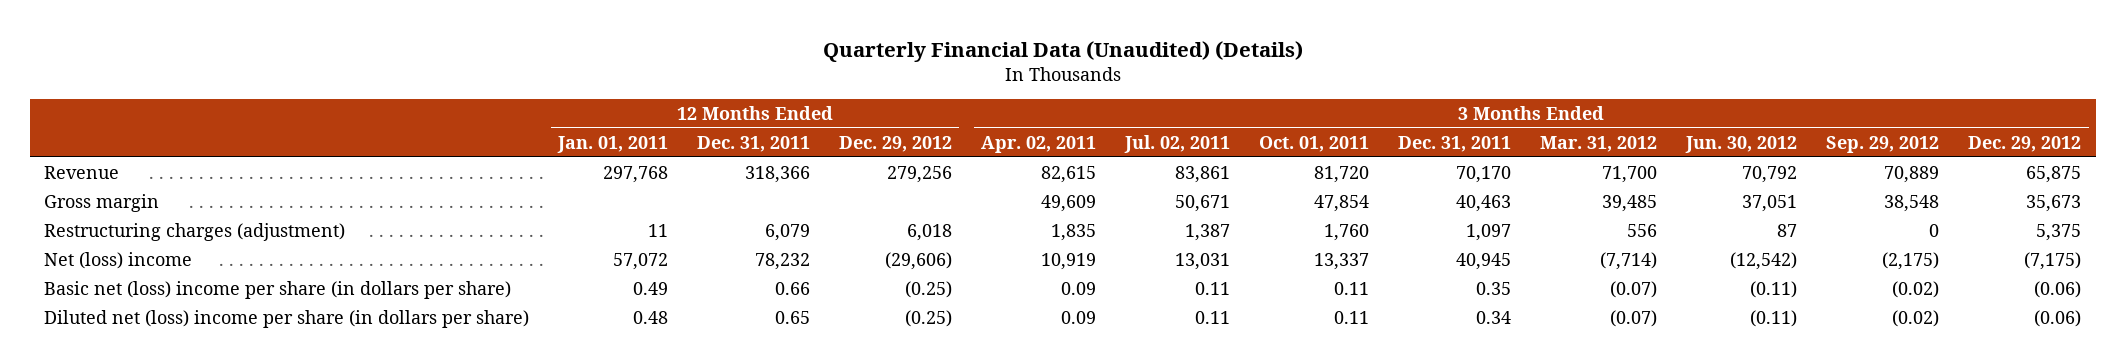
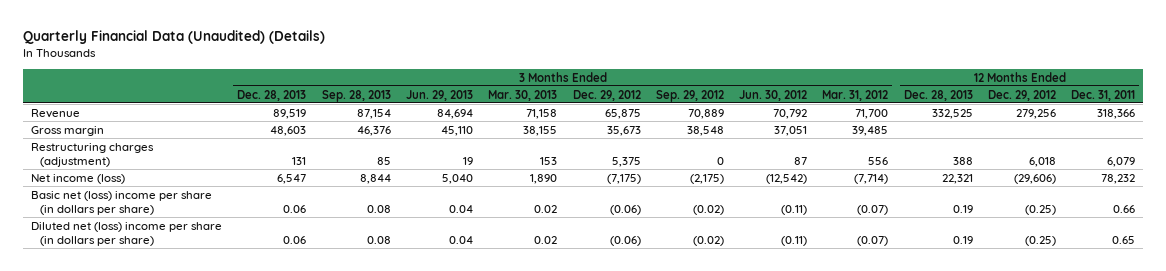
[557,135,669,153] Jan. 01, 2011 -> none
[981,135,1097,153] Apr. 02, 2011 -> none
[1124,134,1231,153] Jul. 02, 2011 -> none
[1259,135,1370,152] Oct. 01, 2011 -> none
[1398,135,1512,152] Dec. 31, 2011 -> none
none -> [237,89,307,101] Dec. 28, 2013
none -> [321,89,391,102] Sep. 28, 2013
none -> [405,89,473,101] Jun. 29, 2013
none -> [488,89,558,101] Mar. 30, 2013
none -> [903,89,973,101] Dec. 28, 2013
[44,251,193,269] Net (loss) income -> [31,173,126,184] Net income (loss)

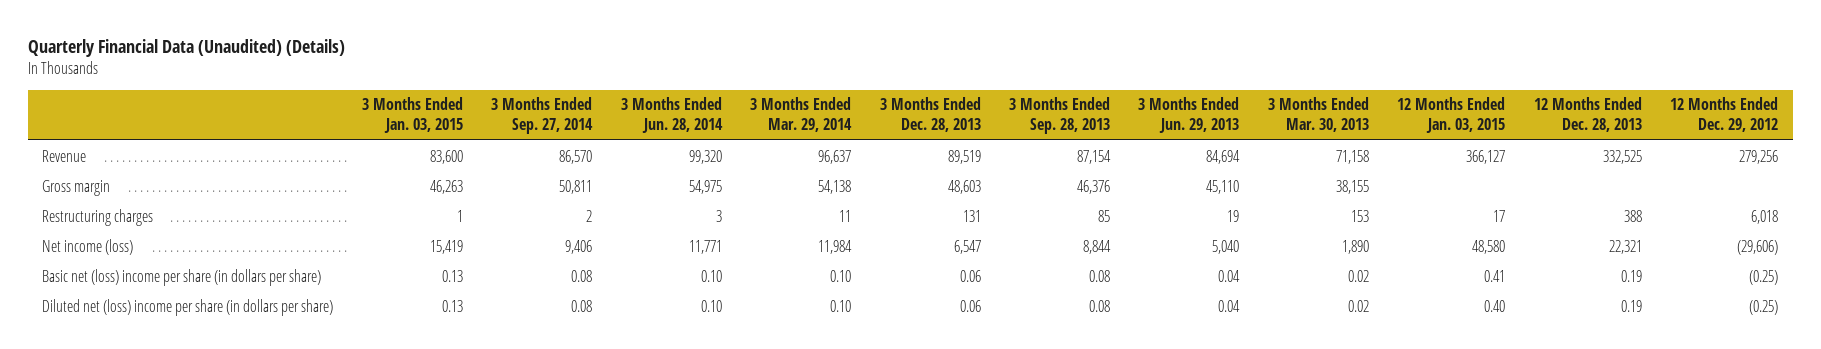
[572,89,641,101] Dec. 29, 2012 -> none
[655,89,724,102] Sep. 29, 2012 -> none
[739,89,808,101] Jun. 30, 2012 -> none
[822,89,889,101] Mar. 31, 2012 -> none
[1071,89,1136,101] Dec. 31, 2011 -> none
none -> [361,97,463,134] 3 Months Ended Jan. 03, 2015
none -> [491,97,594,135] 3 Months Ended Sep. 27, 2014
none -> [620,97,723,134] 3 Months Ended Jun. 28, 2014
none -> [750,97,853,133] 3 Months Ended Mar. 29, 2014
none -> [1397,97,1506,134] 12 Months Ended Jan. 03, 2015
[31,142,155,167] Restructuring charges (adjustment) -> [42,208,154,226] Restructuring charges

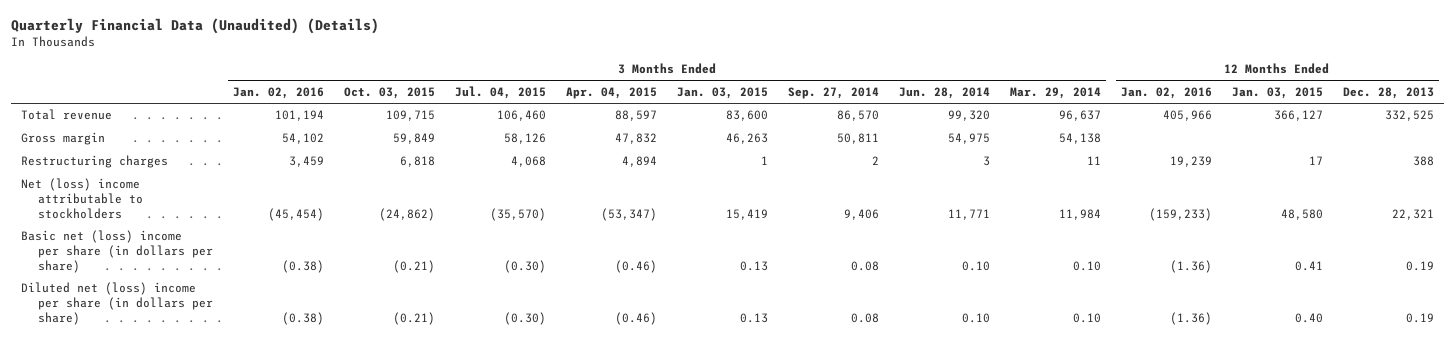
[879,97,981,133] 3 Months Ended Dec. 28, 2013 -> none
[1009,97,1111,135] 3 Months Ended Sep. 28, 2013 -> none
[1138,97,1240,134] 3 Months Ended Jun. 29, 2013 -> none
[1267,97,1369,133] 3 Months Ended Mar. 30, 2013 -> none
[1670,97,1779,133] 12 Months Ended Dec. 29, 2012 -> none
none -> [233,86,325,99] Jan. 02, 2016
none -> [344,86,436,99] Oct. 03, 2015
none -> [455,85,547,99] Jul. 04, 2015
none -> [566,86,658,99] Apr. 04, 2015
none -> [1120,86,1212,99] Jan. 02, 2016
[42,149,87,162] Revenue -> [21,109,113,121] Total revenue
[42,238,134,255] Net income (loss) -> [21,178,144,220] Net (loss) income attributable to stockholders

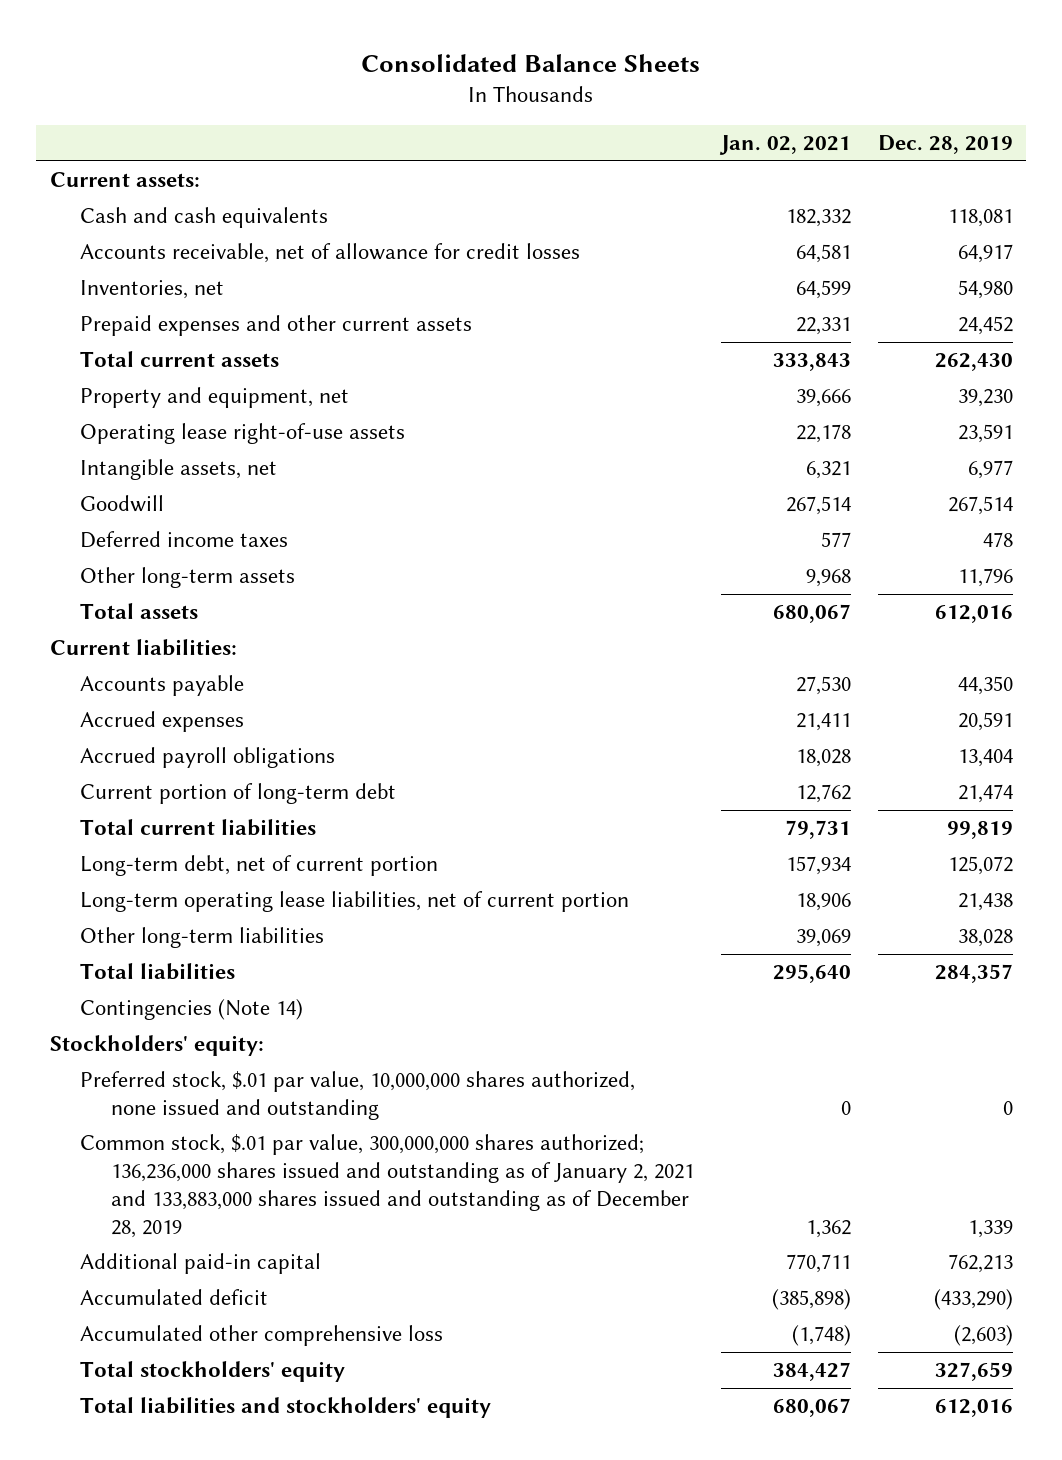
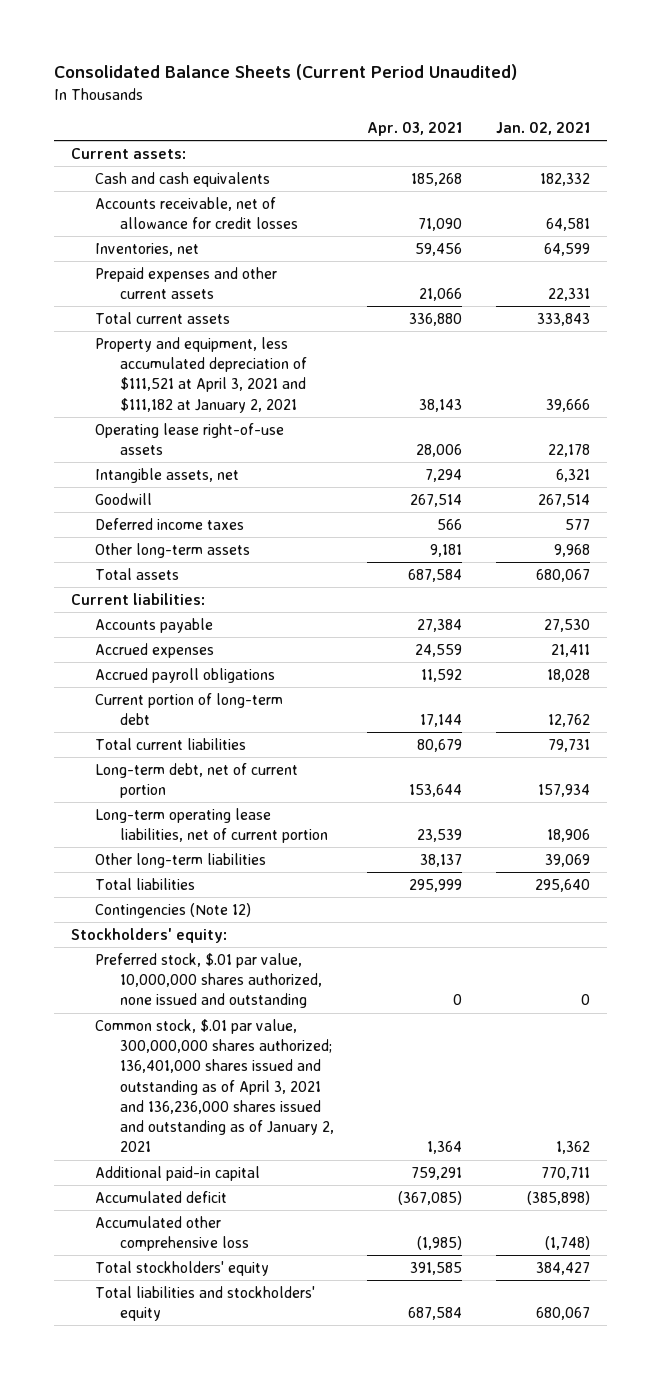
[361,53,701,72] Consolidated Balance Sheets -> [53,64,517,81] Consolidated Balance Sheets (Current Period Unaudited)
[877,135,1013,155] Dec. 28, 2019 -> none
none -> [367,122,463,137] Apr. 03, 2021
[80,387,350,409] Property and equipment, net -> [95,336,307,413] Property and equipment, less accumulated depreciation of $111,521 at April 3, 2021 and $111,182 at January 2, 2021
[80,999,304,1021] Contingencies (Note 14) -> [95,902,252,918] Contingencies (Note 12)
[80,1134,695,1238] Common stock, $.01 par value, 300,000,000 shares authorized; 136,236,000 shares issued and outstanding as of January 2, 2021 and 133,883,000 shares issued and outstanding as of December 28, 2019 -> [95,1018,334,1153] Common stock, $.01 par value, 300,000,000 shares authorized; 136,401,000 shares issued and outstanding as of April 3, 2021 and 136,236,000 shares issued and outstanding as of January 2, 2021

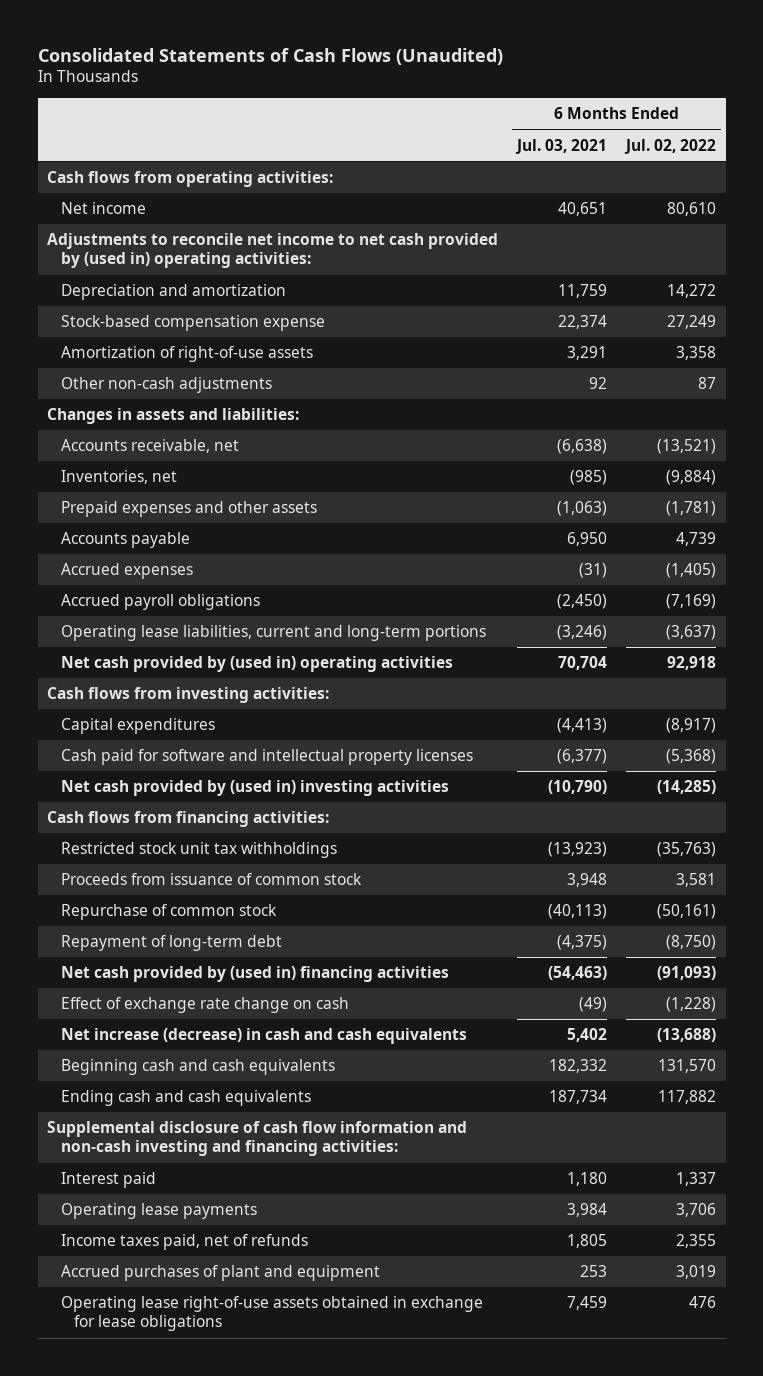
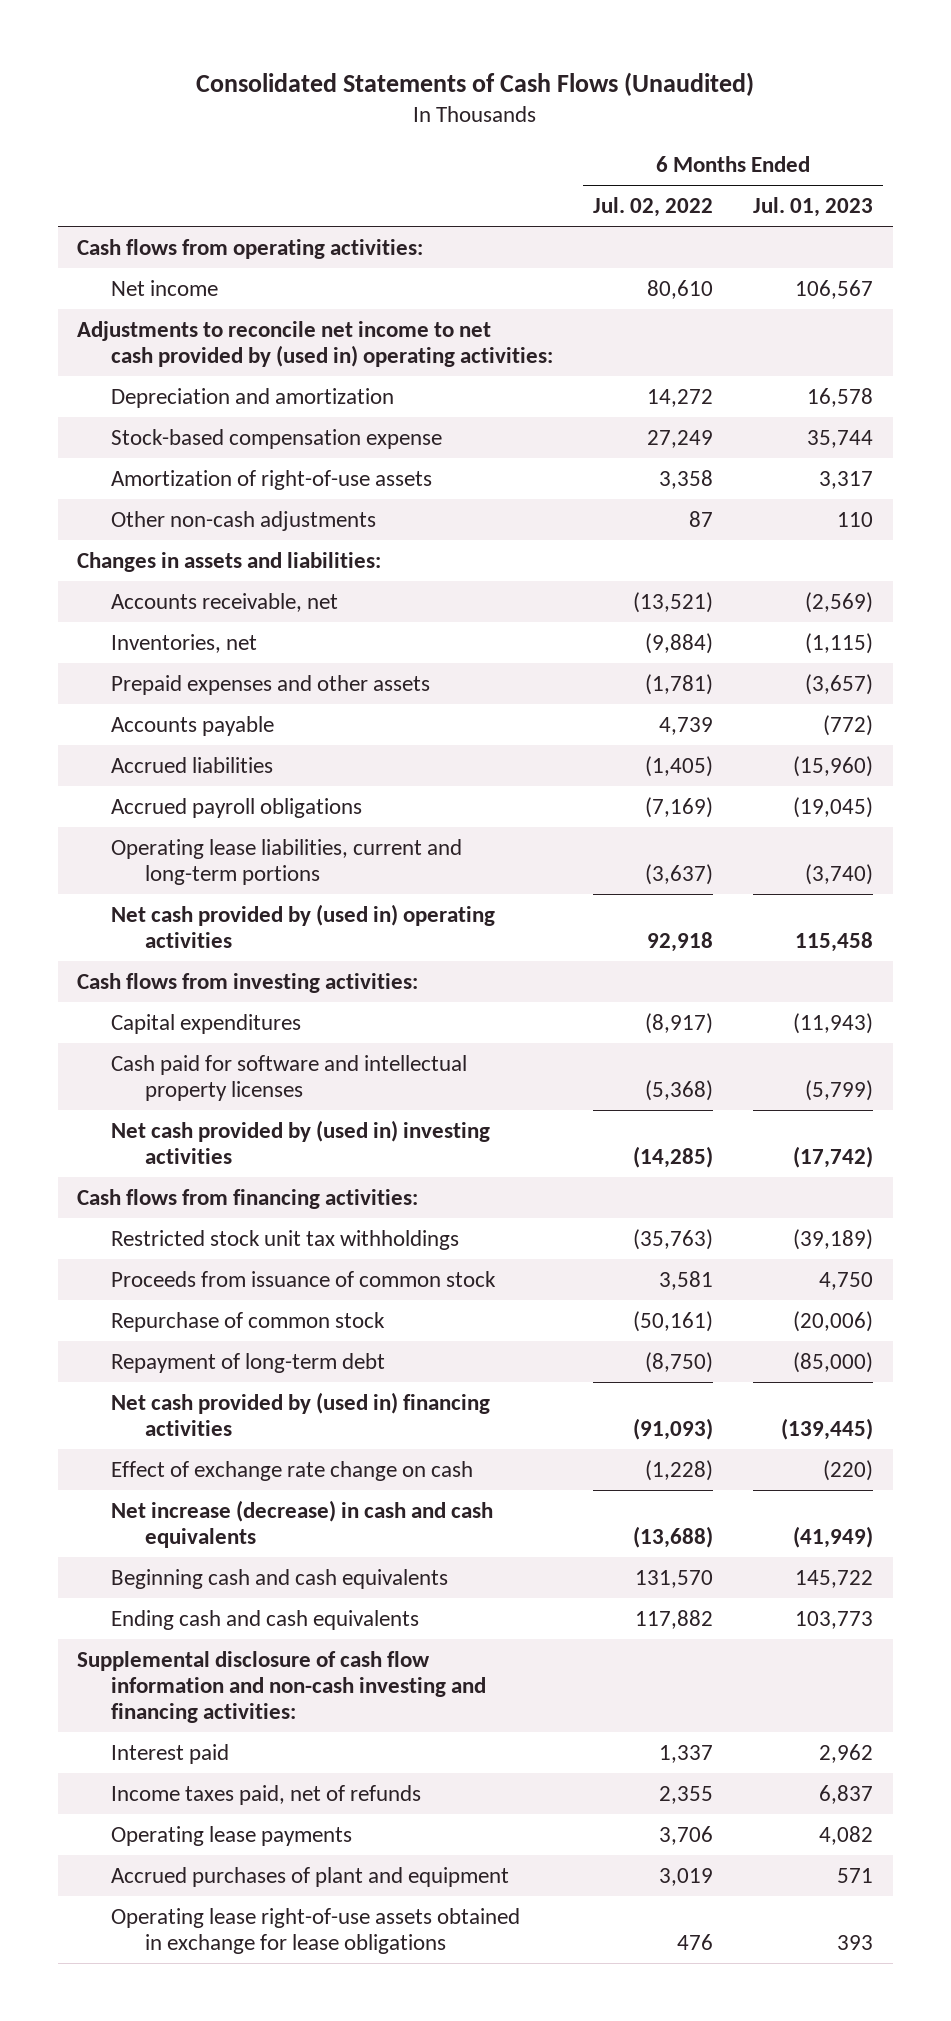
[515,138,608,154] Jul. 03, 2021 -> none
none -> [753,197,874,218] Jul. 01, 2023
[60,563,193,580] Accrued expenses -> [111,756,274,773] Accrued liabilities
[60,1203,257,1220] Operating lease payments -> [111,1825,353,1846] Operating lease payments

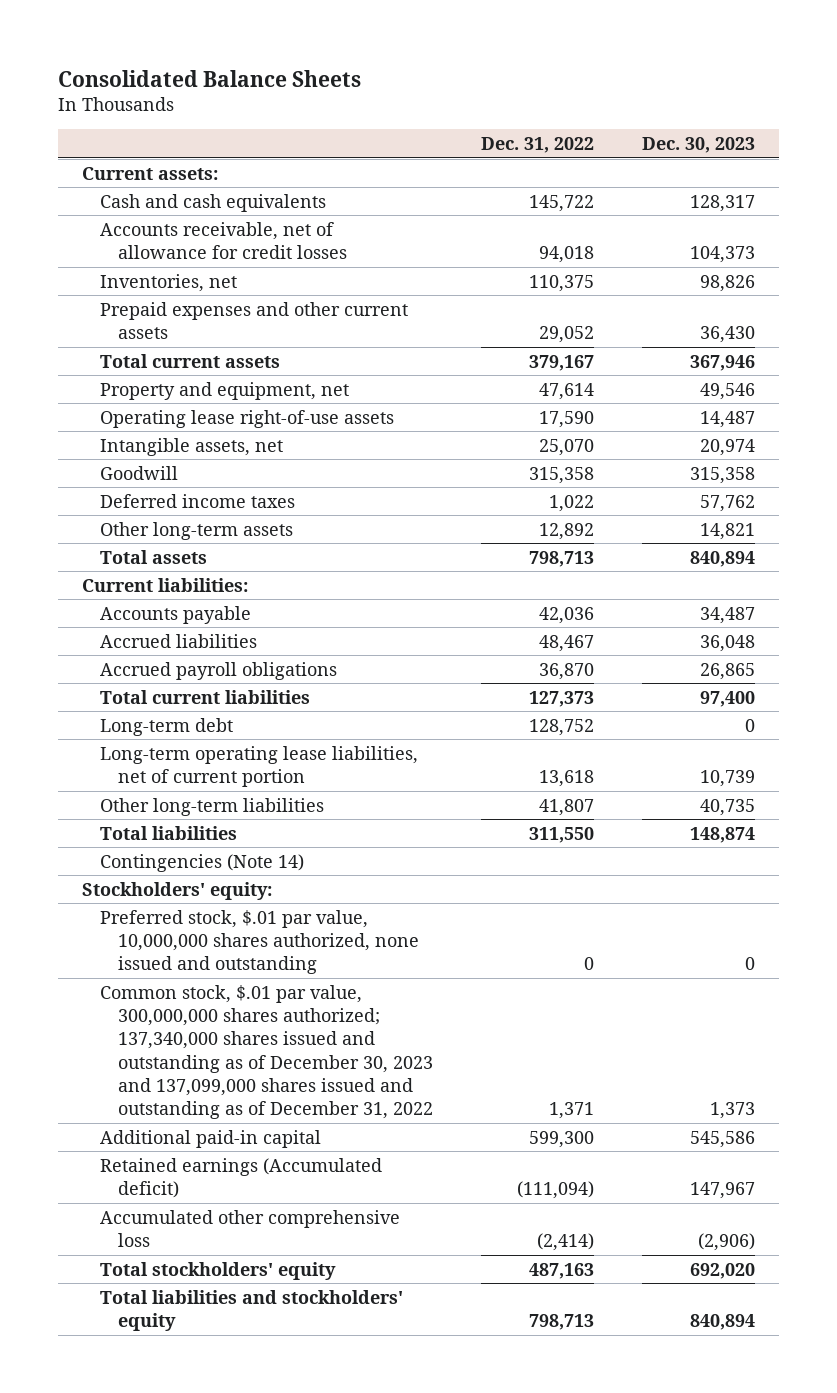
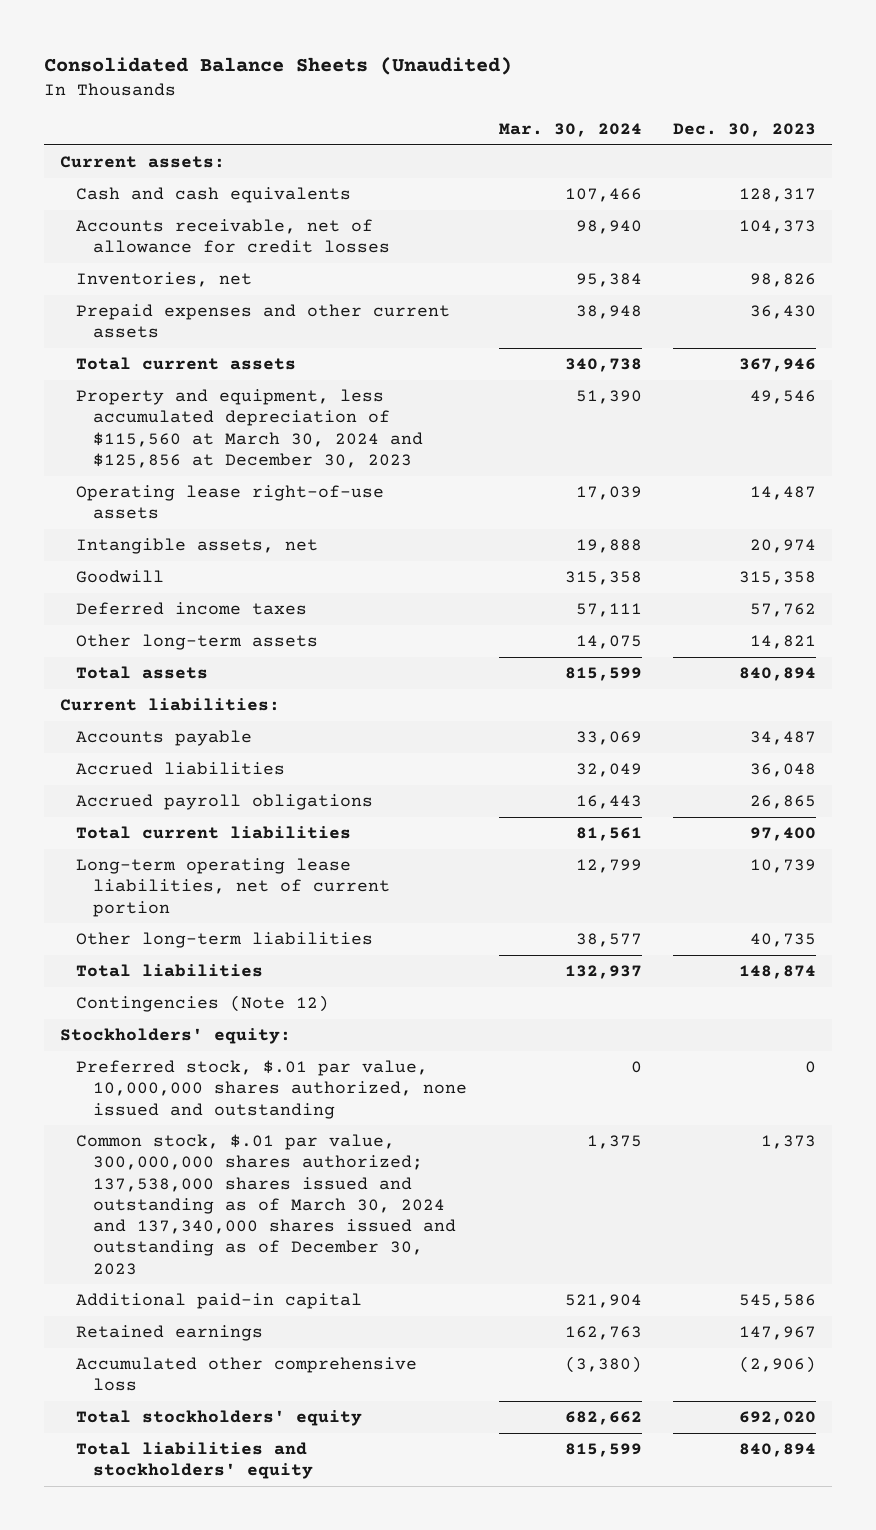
[58,69,362,87] Consolidated Balance Sheets -> [43,57,512,76] Consolidated Balance Sheets (Unaudited)
[480,137,594,154] Dec. 31, 2022 -> none
none -> [498,123,642,138] Mar. 30, 2024
[100,381,350,400] Property and equipment, net -> [76,389,423,468] Property and equipment, less accumulated depreciation of $115,560 at March 30, 2024 and $125,856 at December 30, 2023
[100,717,234,736] Long-term debt -> none
[100,853,305,872] Contingencies (Note 14) -> [76,995,330,1013] Contingencies (Note 12)
[100,984,434,1120] Common stock, $.01 par value, 300,000,000 shares authorized; 137,340,000 shares issued and outstanding as of December 30, 2023 and 137,099,000 shares issued and outstanding as of December 31, 2022 -> [76,1134,456,1275] Common stock, $.01 par value, 300,000,000 shares authorized; 137,538,000 shares issued and outstanding as of March 30, 2024 and 137,340,000 shares issued and outstanding as of December 30, 2023
[100,1157,383,1198] Retained earnings (Accumulated deficit) -> [76,1325,264,1342] Retained earnings

